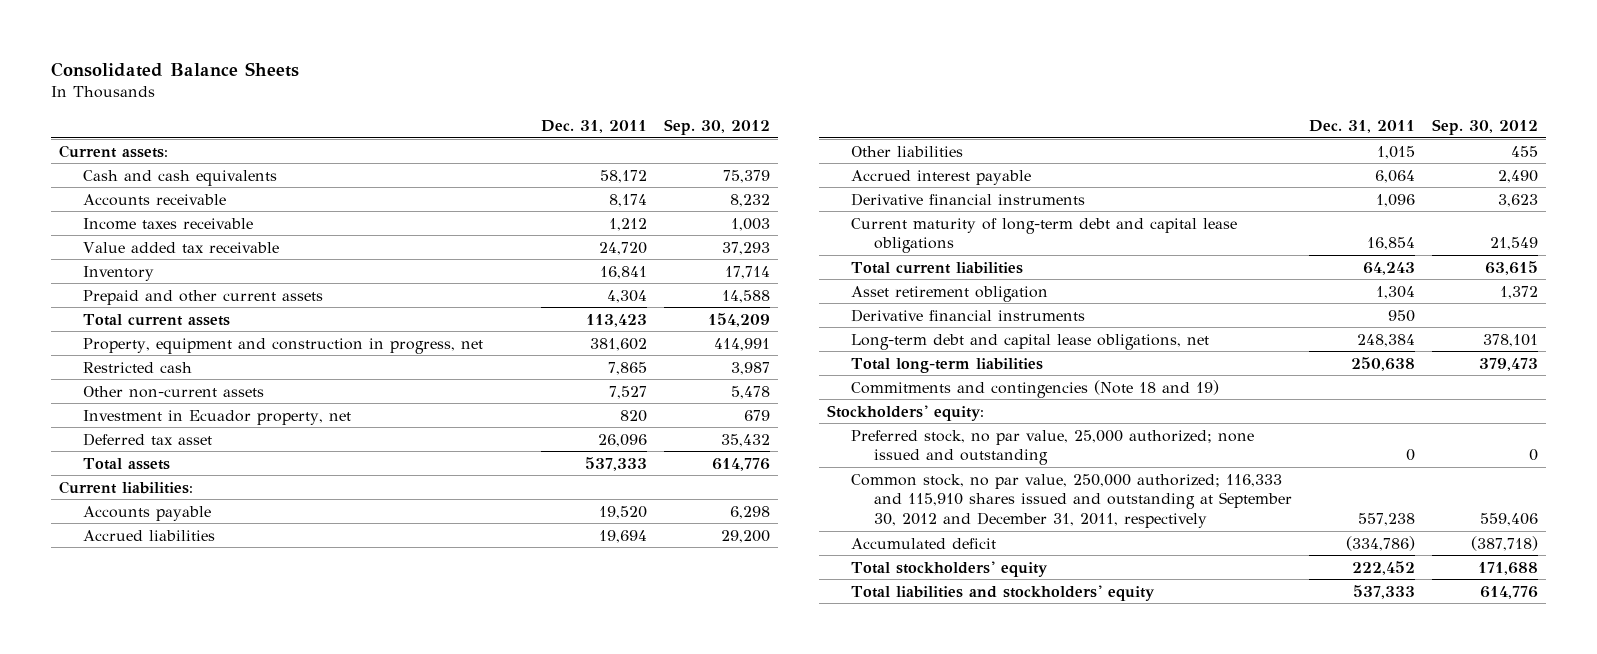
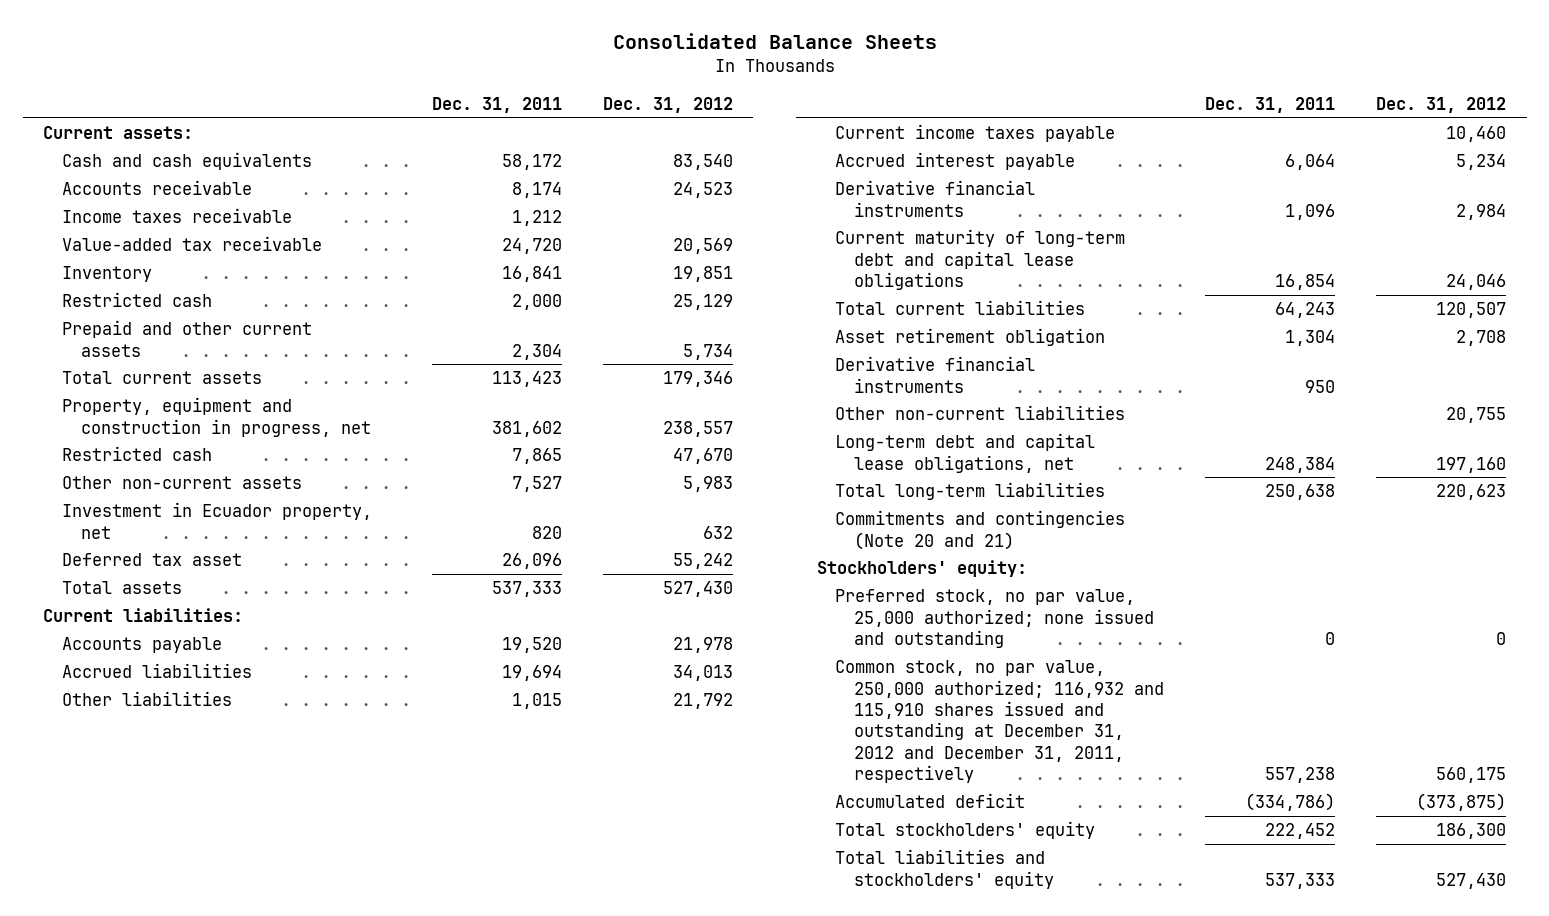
[663,119,770,136] Sep. 30, 2012 -> none
none -> [602,96,733,113] Dec. 31, 2012
[82,241,279,253] Value added tax receivable -> [61,236,322,252] Value-added tax receivable
none -> [61,292,212,308] Restricted cash
[606,289,647,303] 4,304 -> [511,343,562,360] 2,304
none -> [835,124,1116,143] Current income taxes payable
none -> [835,405,1126,421] Other non-current liabilities
[850,379,1219,398] Commitments and contingencies (Note 18 and 19) -> [835,510,1126,550] Commitments and contingencies (Note 20 and 21)
[850,473,1292,529] Common stock, no par value, 250,000 authorized; 116,333 and 115,910 shares issued and outstanding at September 30, 2012 and December 31, 2011, respectively -> [835,660,1165,783] Common stock, no par value, 250,000 authorized; 116,932 and 115,910 shares issued and outstanding at December 31, 2012 and December 31, 2011, respectively

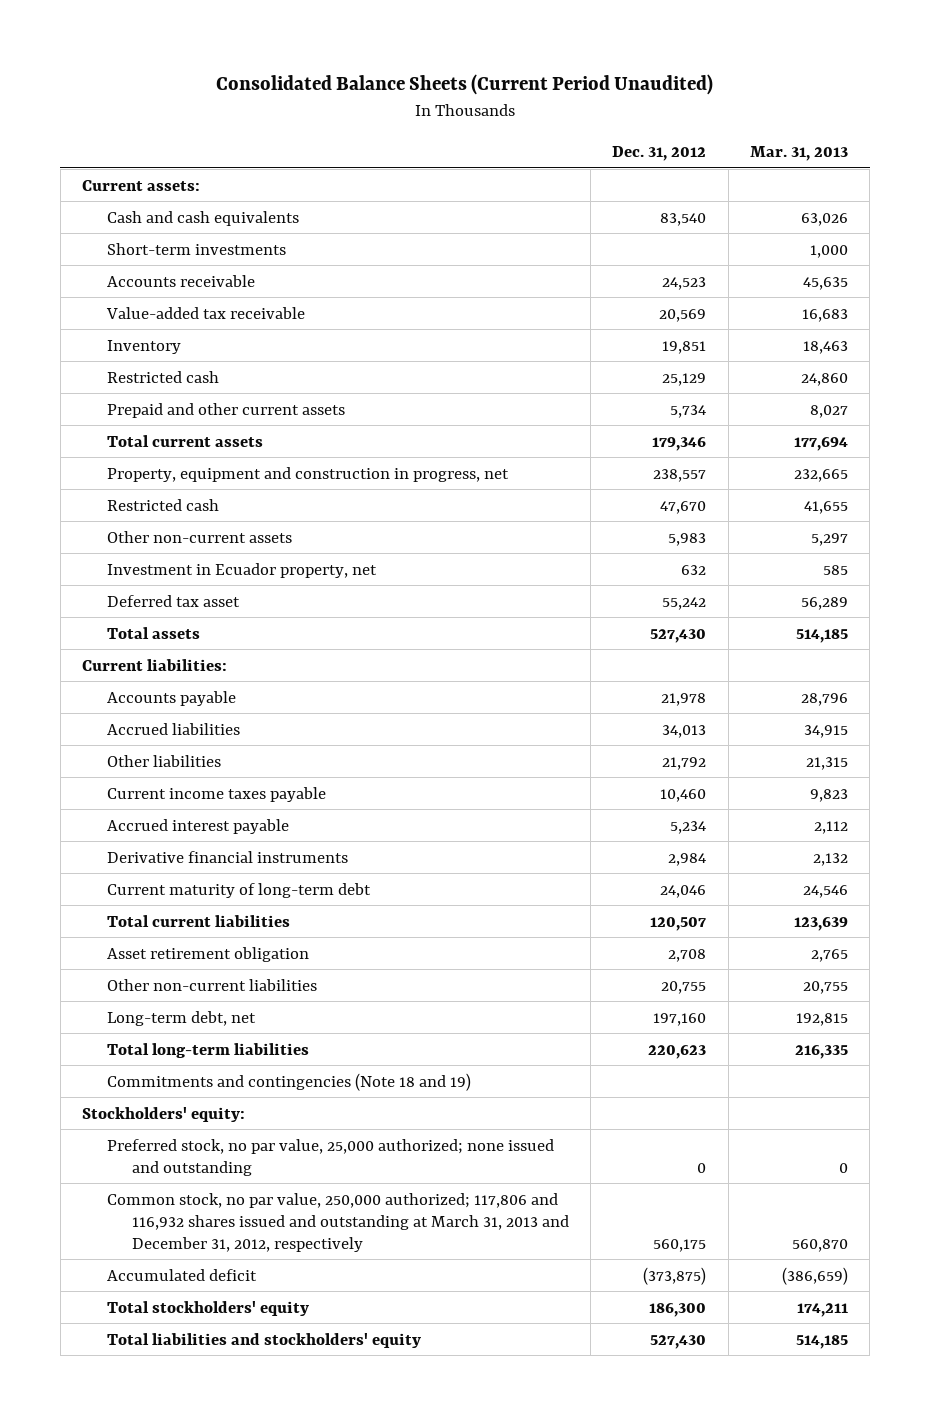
[612,33,937,50] Consolidated Balance Sheets -> [216,74,714,96] Consolidated Balance Sheets (Current Period Unaudited)
[431,96,562,113] Dec. 31, 2011 -> none
none -> [750,145,849,161] Mar. 31, 2013
none -> [106,242,286,255] Short-term investments
[61,208,292,224] Income taxes receivable -> none
[835,229,1126,290] Current maturity of long-term debt and capital lease obligations -> [106,882,371,898] Current maturity of long-term debt
[835,356,1036,393] Derivative financial instruments -> none
[835,433,1096,473] Long-term debt and capital lease obligations, net -> [106,1010,256,1026] Long-term debt, net
[835,510,1126,550] Commitments and contingencies (Note 20 and 21) -> [106,1072,471,1091] Commitments and contingencies (Note 18 and 19)
[835,660,1165,783] Common stock, no par value, 250,000 authorized; 116,932 and 115,910 shares issued and outstanding at December 31, 2012 and December 31, 2011, respectively -> [106,1192,569,1252] Common stock, no par value, 250,000 authorized; 117,806 and 116,932 shares issued and outstanding at March 31, 2013 and December 31, 2012, respectively

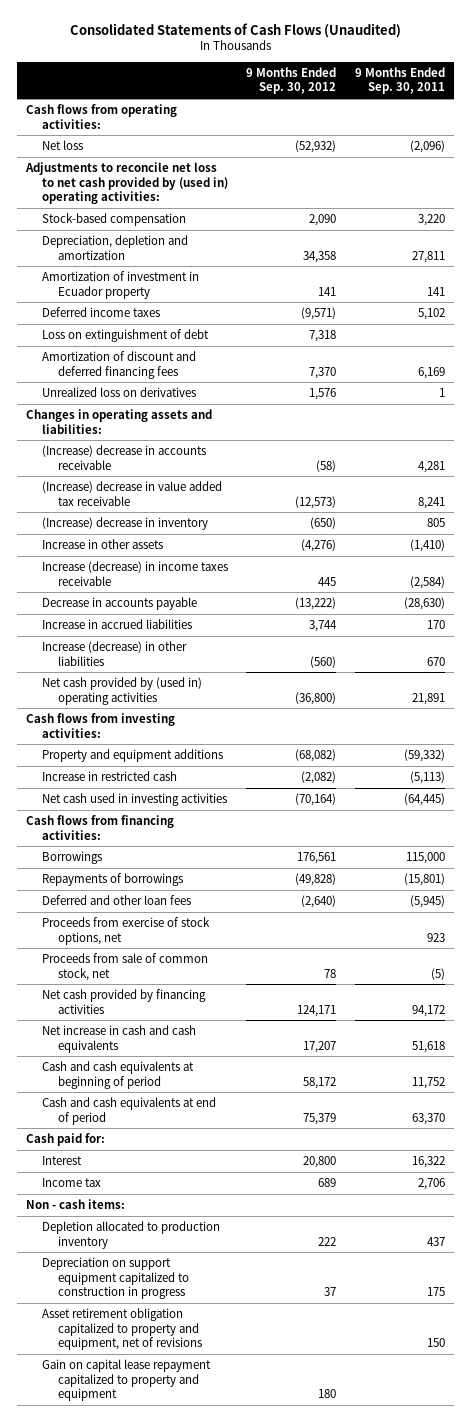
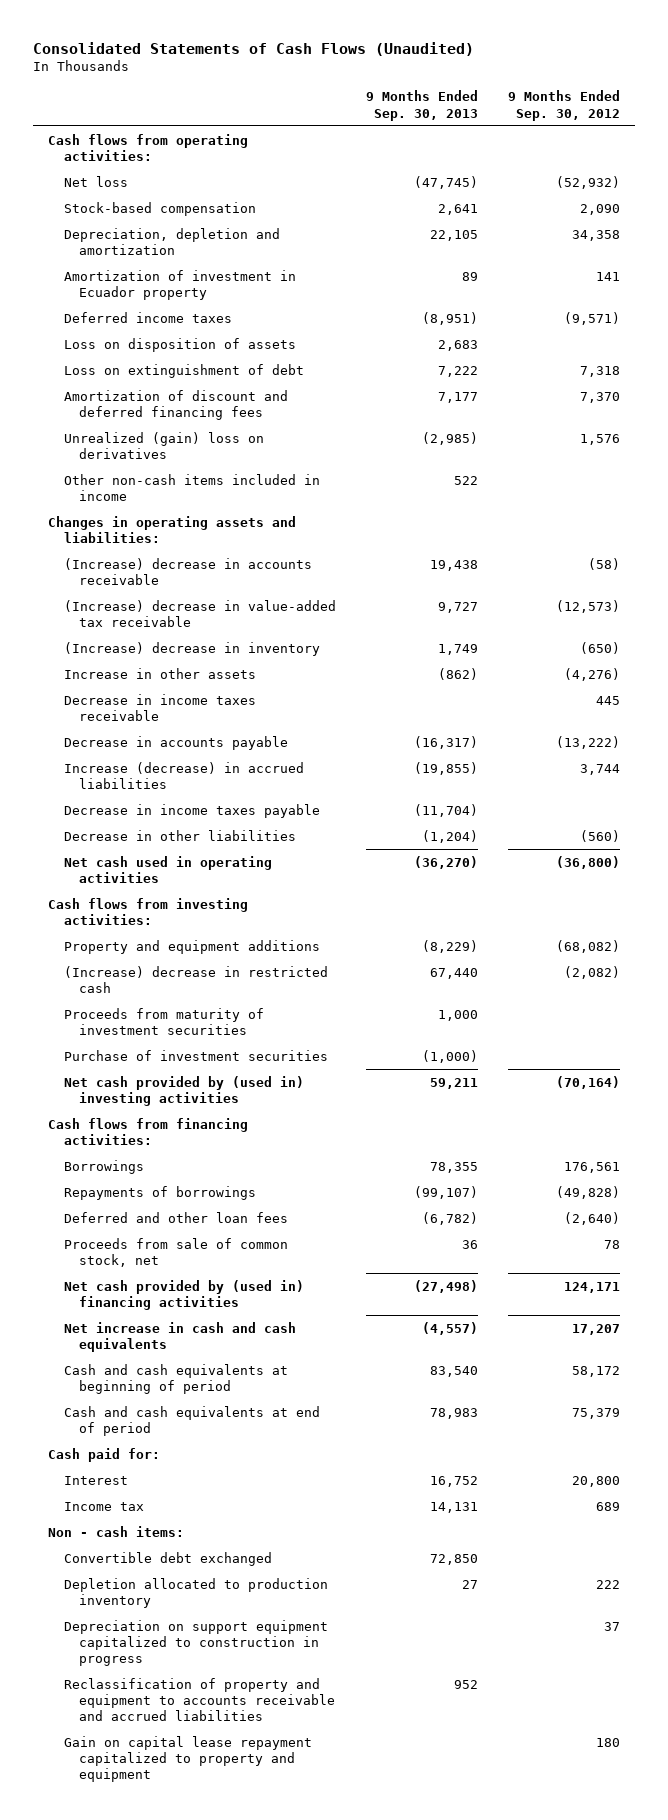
[354,66,445,95] 9 Months Ended Sep. 30, 2011 -> none
none -> [365,90,478,121] 9 Months Ended Sep. 30, 2013
[25,162,229,205] Adjustments to reconcile net loss to net cash provided by (used in) operating activities: -> none
none -> [63,337,296,352] Loss on disposition of assets
[42,387,197,398] Unrealized loss on derivatives -> [63,431,264,459] Unrealized (gain) loss on derivatives
none -> [63,473,320,501] Other non-cash items included in income
[42,481,223,506] (Increase) decrease in value added tax receivable -> [63,599,336,627] (Increase) decrease in value-added tax receivable
[42,561,229,586] Increase (decrease) in income taxes receivable -> [63,693,256,721] Decrease in income taxes receivable
[42,619,193,630] Increase in accrued liabilities -> [63,761,304,789] Increase (decrease) in accrued liabilities
none -> [63,803,320,818] Decrease in income taxes payable
[42,641,188,666] Increase (decrease) in other liabilities -> [63,829,296,841] Decrease in other liabilities
[42,677,203,705] Net cash provided by (used in) operating activities -> [63,855,272,883] Net cash used in operating activities
[42,771,178,782] Increase in restricted cash -> [63,965,328,993] (Increase) decrease in restricted cash
none -> [63,1007,264,1035] Proceeds from maturity of investment securities
none -> [63,1049,328,1061] Purchase of investment securities
[42,793,228,807] Net cash used in investing activities -> [63,1075,304,1106] Net cash provided by (used in) investing activities
[42,917,211,945] Proceeds from exercise of stock options, net -> none
[42,989,207,1014] Net cash provided by financing activities -> [63,1279,304,1310] Net cash provided by (used in) financing activities
none -> [63,1551,272,1566] Convertible debt exchanged
[42,1308,202,1351] Asset retirement obligation capitalized to property and equipment, net of revisions -> none
none -> [63,1677,335,1722] Reclassification of property and equipment to accounts receivable and accrued liabilities

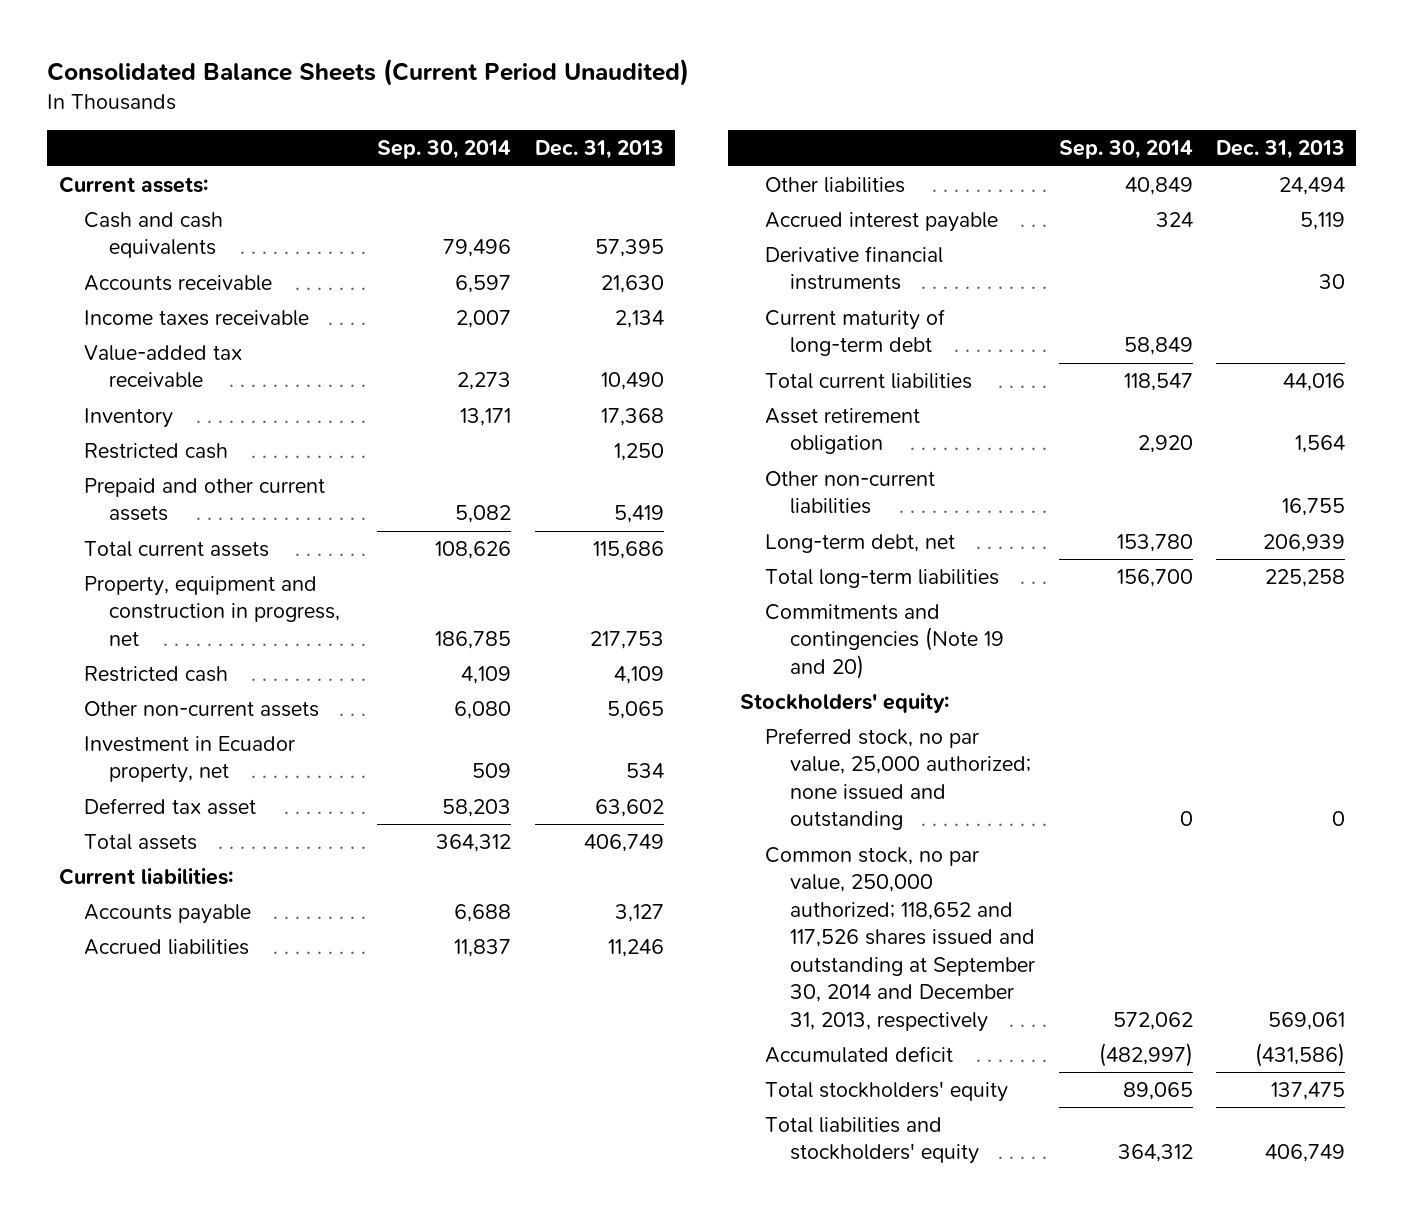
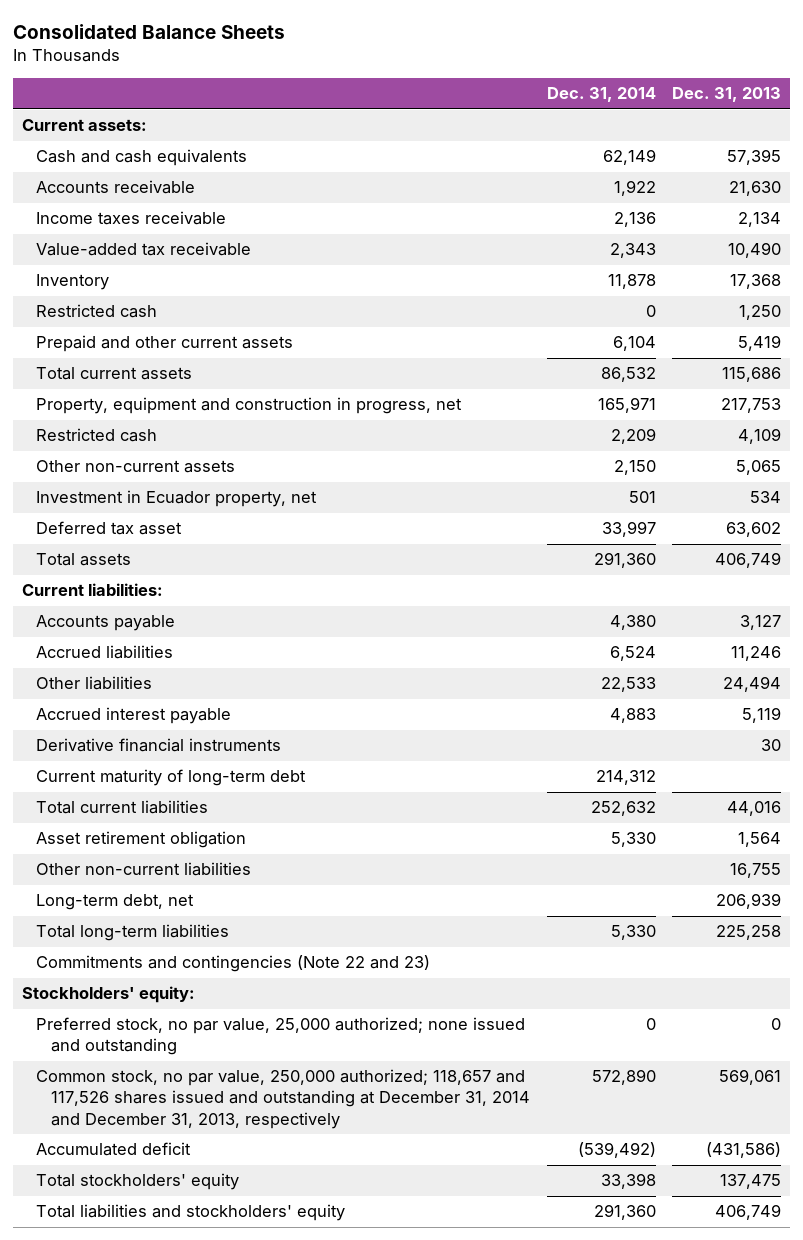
[47,58,690,87] Consolidated Balance Sheets (Current Period Unaudited) -> [13,24,286,40] Consolidated Balance Sheets
[377,140,512,160] Sep. 30, 2014 -> none
none -> [546,87,656,103] Dec. 31, 2014
[765,603,1005,679] Commitments and contingencies (Note 19 and 20) -> [36,955,431,973] Commitments and contingencies (Note 22 and 23)
[765,846,1036,1032] Common stock, no par value, 250,000 authorized; 118,652 and 117,526 shares issued and outstanding at September 30, 2014 and December 31, 2013, respectively -> [36,1069,530,1129] Common stock, no par value, 250,000 authorized; 118,657 and 117,526 shares issued and outstanding at December 31, 2014 and December 31, 2013, respectively

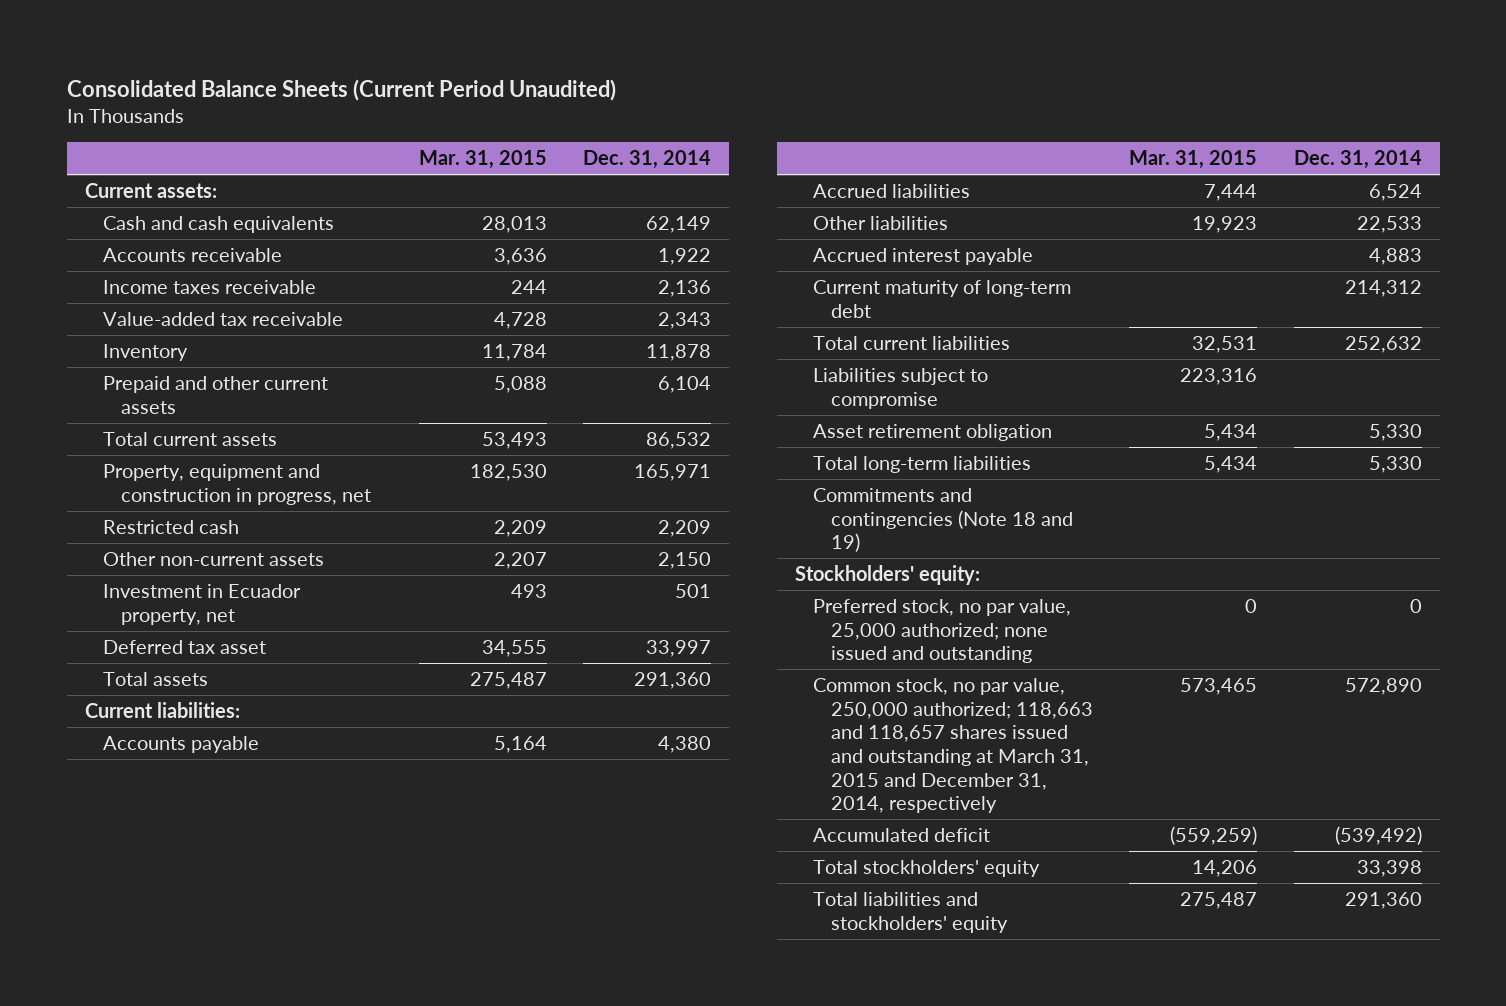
[13,24,286,40] Consolidated Balance Sheets -> [66,78,616,101] Consolidated Balance Sheets (Current Period Unaudited)
[672,87,782,103] Dec. 31, 2013 -> none
none -> [418,149,547,169] Mar. 31, 2015
[36,304,158,319] Restricted cash -> none
[36,738,282,753] Derivative financial instruments -> none
none -> [813,367,989,409] Liabilities subject to compromise
[36,862,252,877] Other non-current liabilities -> none
[36,894,195,911] Long-term debt, net -> none
[36,955,431,973] Commitments and contingencies (Note 22 and 23) -> [813,487,1074,553] Commitments and contingencies (Note 18 and 19)
[36,1069,530,1129] Common stock, no par value, 250,000 authorized; 118,657 and 117,526 shares issued and outstanding at December 31, 2014 and December 31, 2013, respectively -> [813,677,1094,814] Common stock, no par value, 250,000 authorized; 118,663 and 118,657 shares issued and outstanding at March 31, 2015 and December 31, 2014, respectively

